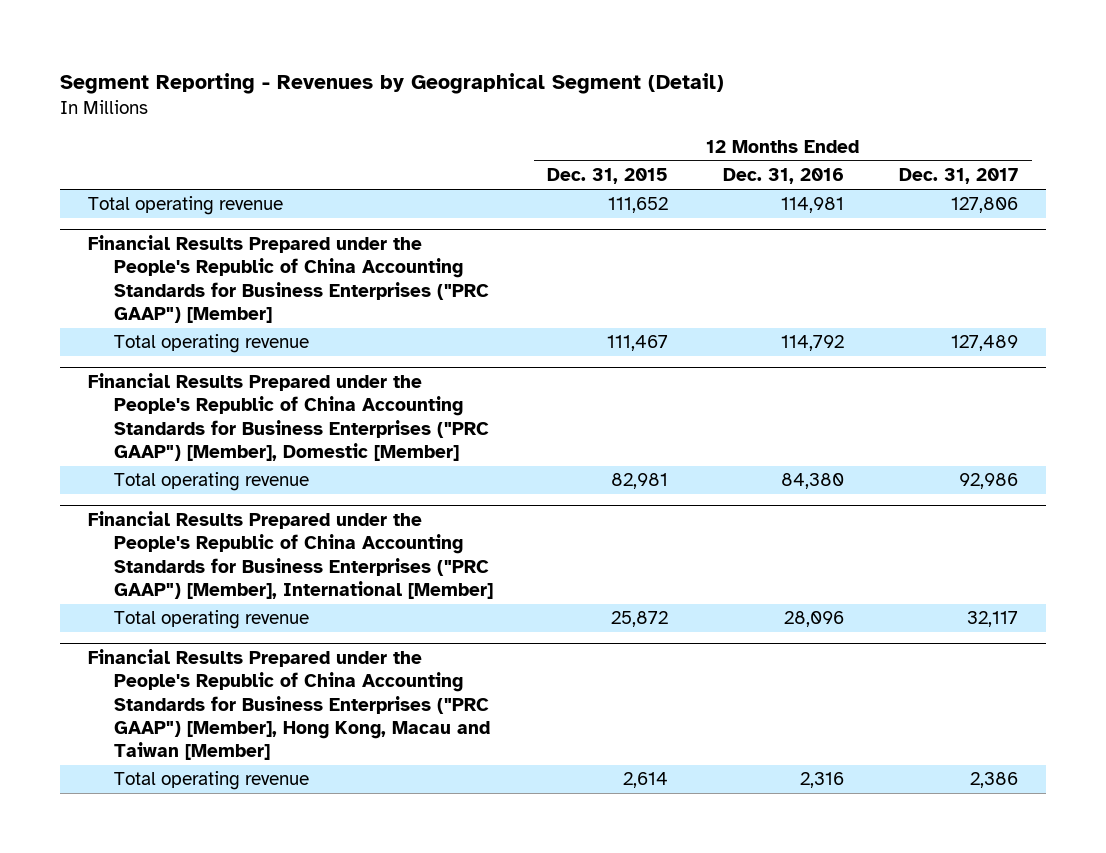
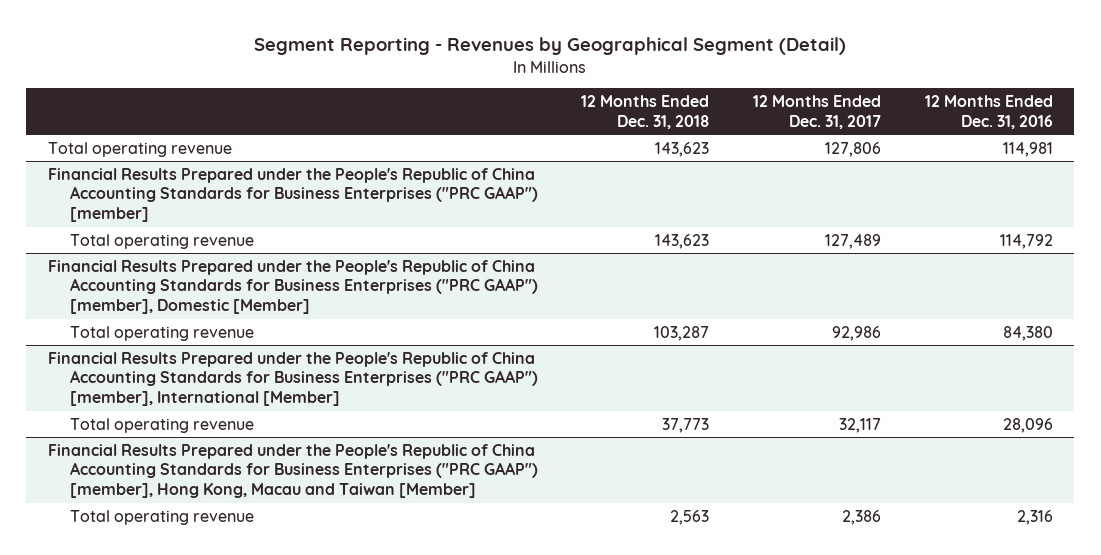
[547,168,669,185] Dec. 31, 2015 -> none
none -> [581,94,710,129] 12 Months Ended Dec. 31, 2018
[87,235,489,323] Financial Results Prepared under the People's Republic of China Accounting Standards for Business Enterprises ("PRC GAAP") [Member] -> [48,167,538,223] Financial Results Prepared under the People's Republic of China Accounting Standards for Business Enterprises ("PRC GAAP") [member]
[87,373,489,461] Financial Results Prepared under the People's Republic of China Accounting Standards for Business Enterprises ("PRC GAAP") [Member], Domestic [Member] -> [48,259,538,315] Financial Results Prepared under the People's Republic of China Accounting Standards for Business Enterprises ("PRC GAAP") [member], Domestic [Member]
[87,511,493,599] Financial Results Prepared under the People's Republic of China Accounting Standards for Business Enterprises ("PRC GAAP") [Member], International [Member] -> [48,351,538,407] Financial Results Prepared under the People's Republic of China Accounting Standards for Business Enterprises ("PRC GAAP") [member], International [Member]
[87,649,490,761] Financial Results Prepared under the People's Republic of China Accounting Standards for Business Enterprises ("PRC GAAP") [Member], Hong Kong, Macau and Taiwan [Member] -> [48,443,538,499] Financial Results Prepared under the People's Republic of China Accounting Standards for Business Enterprises ("PRC GAAP") [member], Hong Kong, Macau and Taiwan [Member]

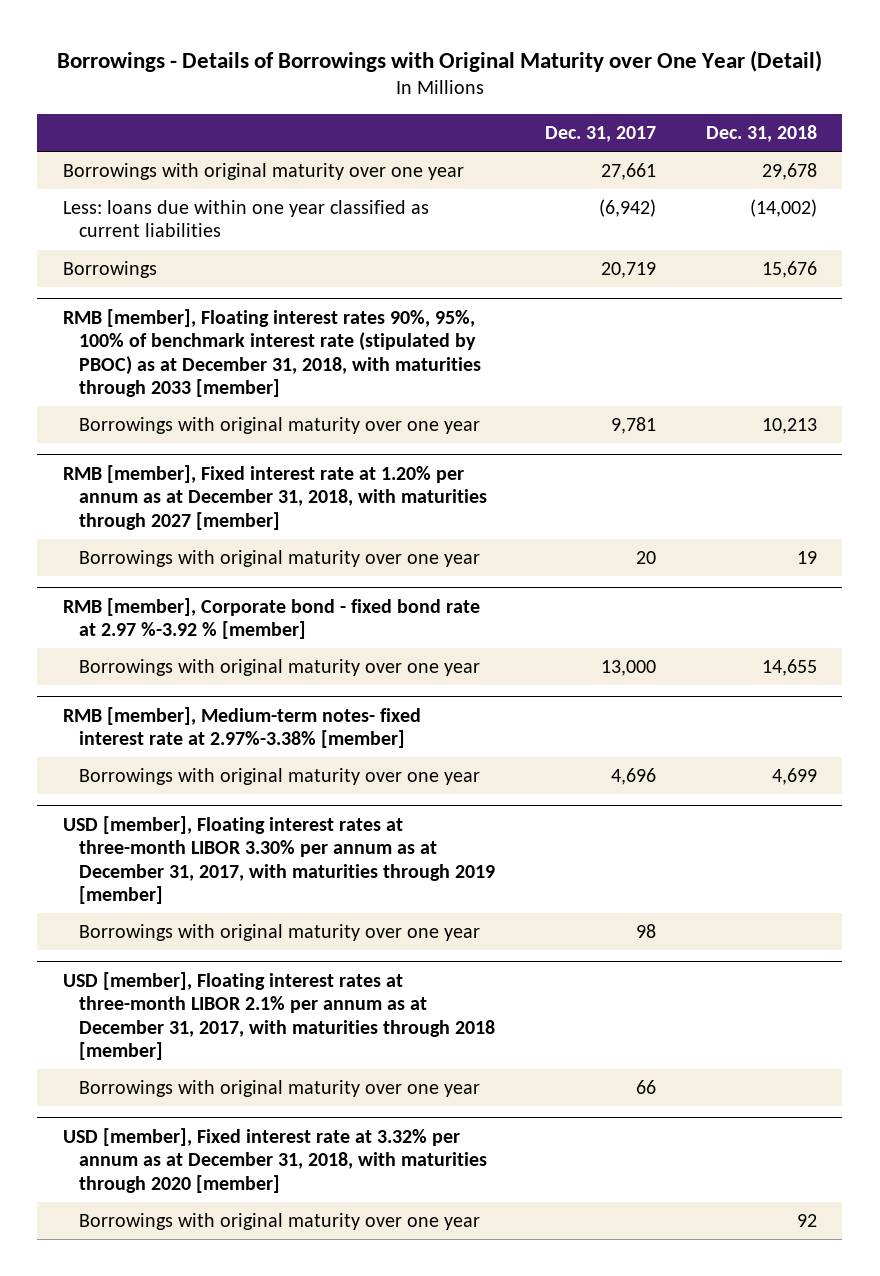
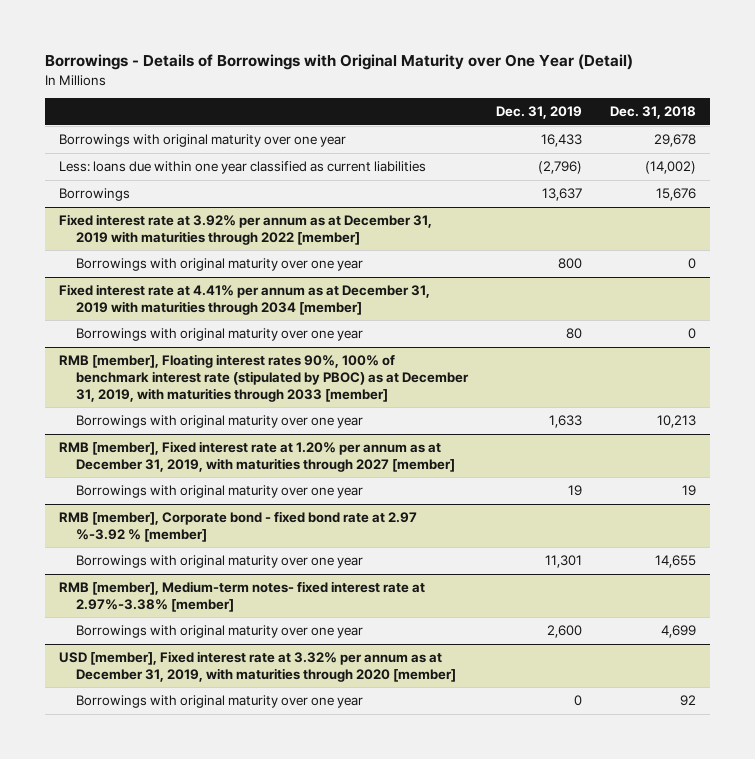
[544,126,656,143] Dec. 31, 2017 -> none
none -> [495,106,582,120] Dec. 31, 2019
none -> [59,214,433,245] Fixed interest rate at 3.92% per annum as at December 31, 2019 with maturities through 2022 [member]
none -> [75,258,363,272] Borrowings with original maturity over one year
none -> [59,284,431,315] Fixed interest rate at 4.41% per annum as at December 31, 2019 with maturities through 2034 [member]
none -> [75,328,363,342] Borrowings with original maturity over one year
[62,308,481,398] RMB [member], Floating interest rates 90%, 95%, 100% of benchmark interest rate (stipulated by PBOC) as at December 31, 2018, with maturities through 2033 [member] -> [59,354,469,402] RMB [member], Floating interest rates 90%, 100% of benchmark interest rate (stipulated by PBOC) as at December 31, 2019, with maturities through 2033 [member]
[62,464,487,530] RMB [member], Fixed interest rate at 1.20% per annum as at December 31, 2018, with maturities through 2027 [member] -> [59,441,455,472] RMB [member], Fixed interest rate at 1.20% per annum as at December 31, 2019, with maturities through 2027 [member]
[62,815,495,905] USD [member], Floating interest rates at three-month LIBOR 3.30% per annum as at December 31, 2017, with maturities through 2019 [member] -> none
[78,924,480,942] Borrowings with original maturity over one year -> none
[62,971,495,1061] USD [member], Floating interest rates at three-month LIBOR 2.1% per annum as at December 31, 2017, with maturities through 2018 [member] -> none
[78,1080,480,1098] Borrowings with original maturity over one year -> none
[62,1127,487,1193] USD [member], Fixed interest rate at 3.32% per annum as at December 31, 2018, with maturities through 2020 [member] -> [59,651,456,682] USD [member], Fixed interest rate at 3.32% per annum as at December 31, 2019, with maturities through 2020 [member]

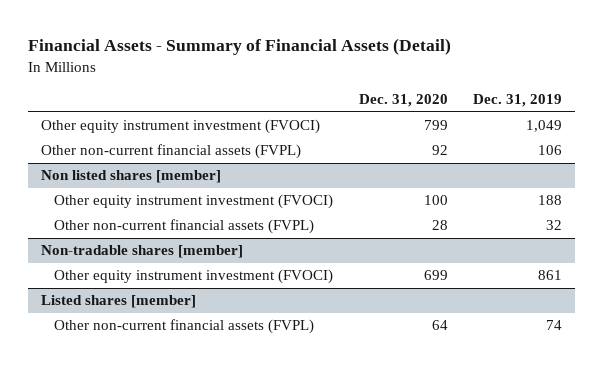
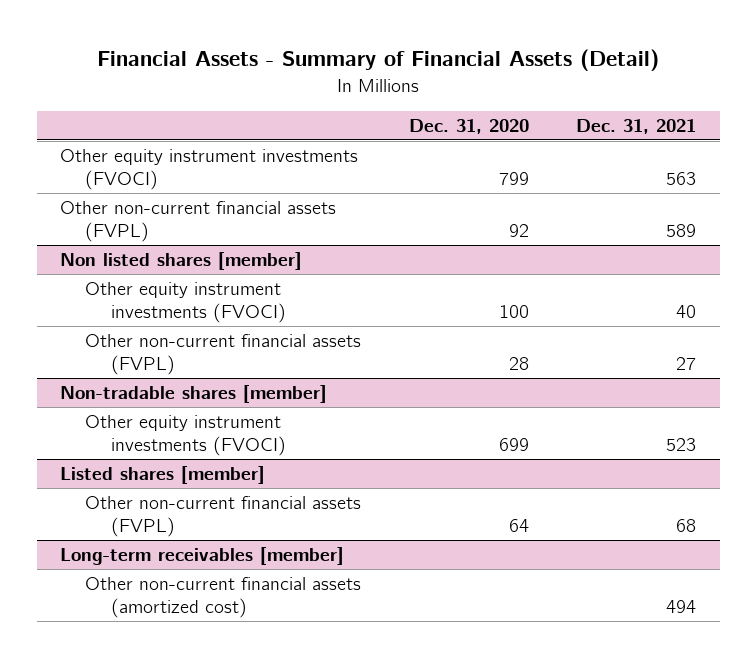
[473,94,563,108] Dec. 31, 2019 -> none
none -> [575,118,696,134] Dec. 31, 2021
[40,119,320,135] Other equity instrument investment (FVOCI) -> [60,148,359,190] Other equity instrument investments (FVOCI)
[54,194,334,210] Other equity instrument investment (FVOCI) -> [85,281,286,323] Other equity instrument investments (FVOCI)
[54,269,334,285] Other equity instrument investment (FVOCI) -> [85,414,286,456] Other equity instrument investments (FVOCI)
none -> [60,546,345,565] Long-term receivables [member]
none -> [85,576,362,618] Other non-current financial assets (amortized cost)

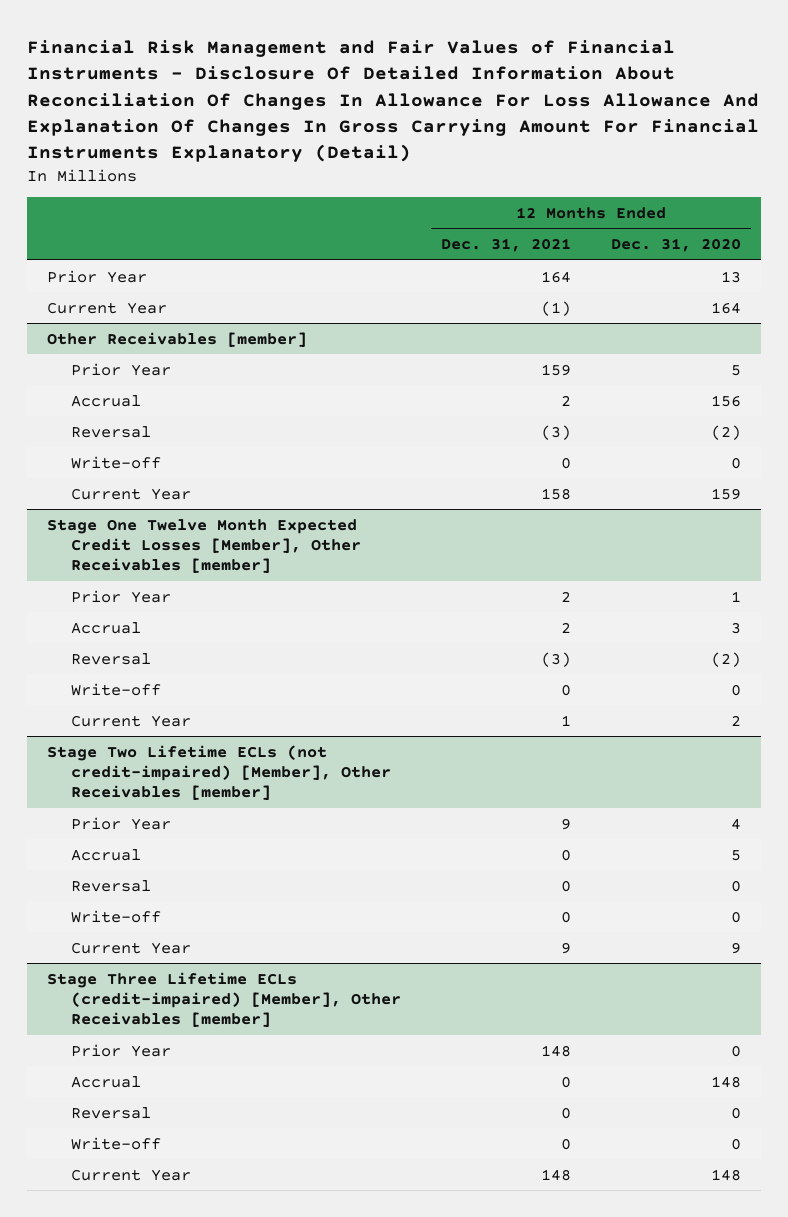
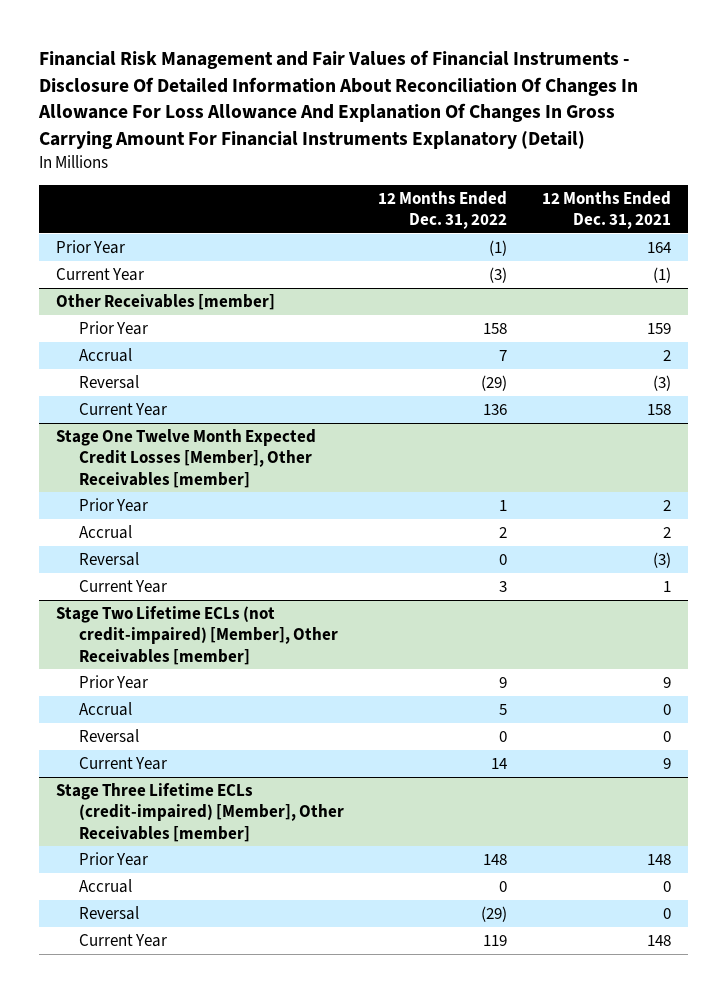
[611,238,742,253] Dec. 31, 2020 -> none
none -> [378,190,508,230] 12 Months Ended Dec. 31, 2022
[71,455,162,469] Write-off -> none
[71,682,162,696] Write-off -> none
[71,909,162,923] Write-off -> none
[71,1136,162,1150] Write-off -> none

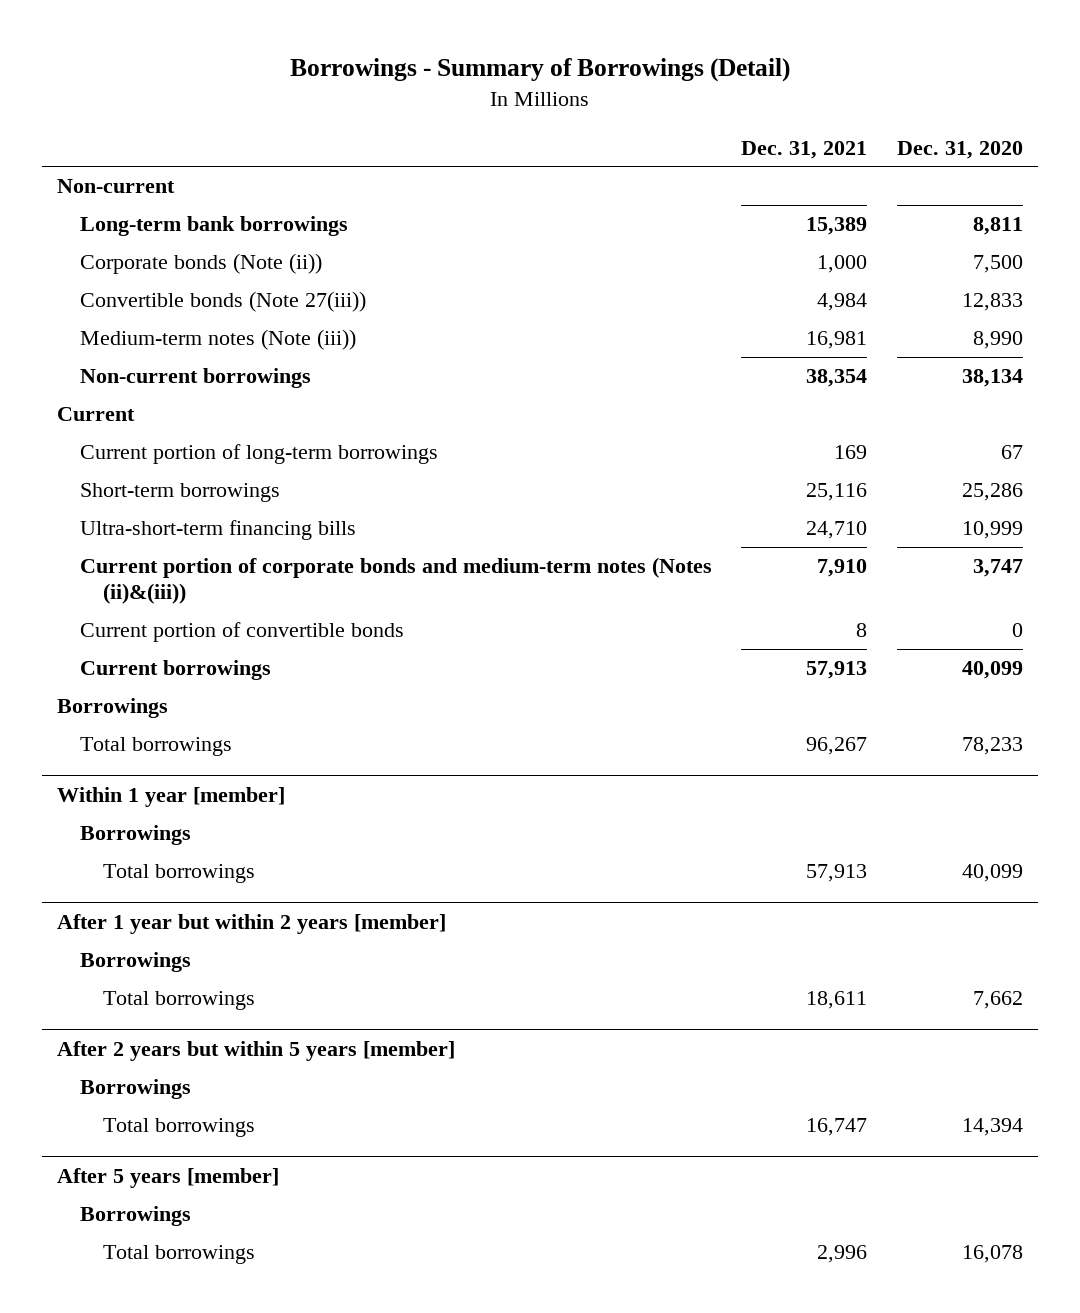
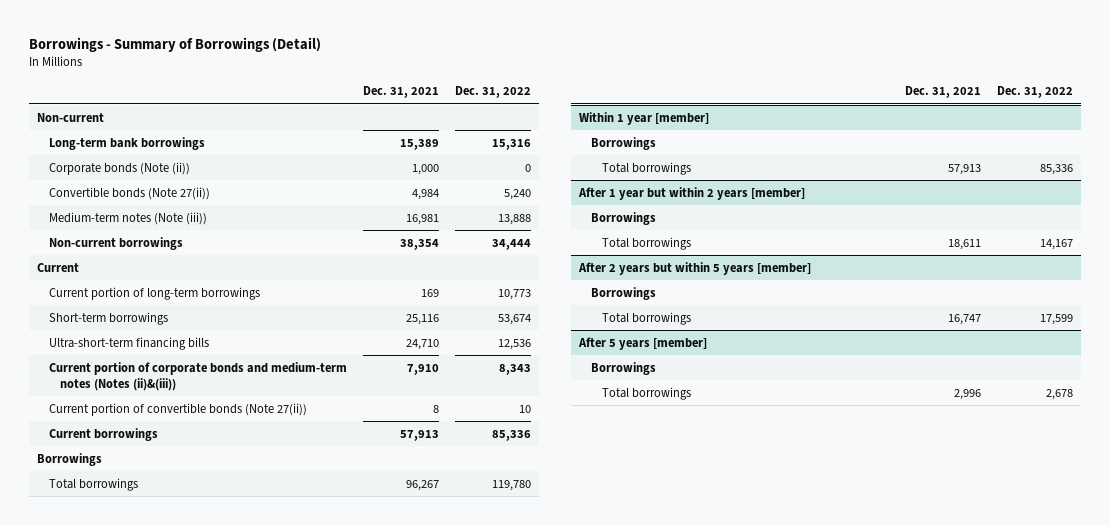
[897,140,1024,159] Dec. 31, 2020 -> none
none -> [455,86,532,99] Dec. 31, 2022
[79,291,366,313] Convertible bonds (Note 27(iii)) -> [48,186,210,200] Convertible bonds (Note 27(ii))
[79,622,404,643] Current portion of convertible bonds -> [48,402,307,416] Current portion of convertible bonds (Note 27(ii))

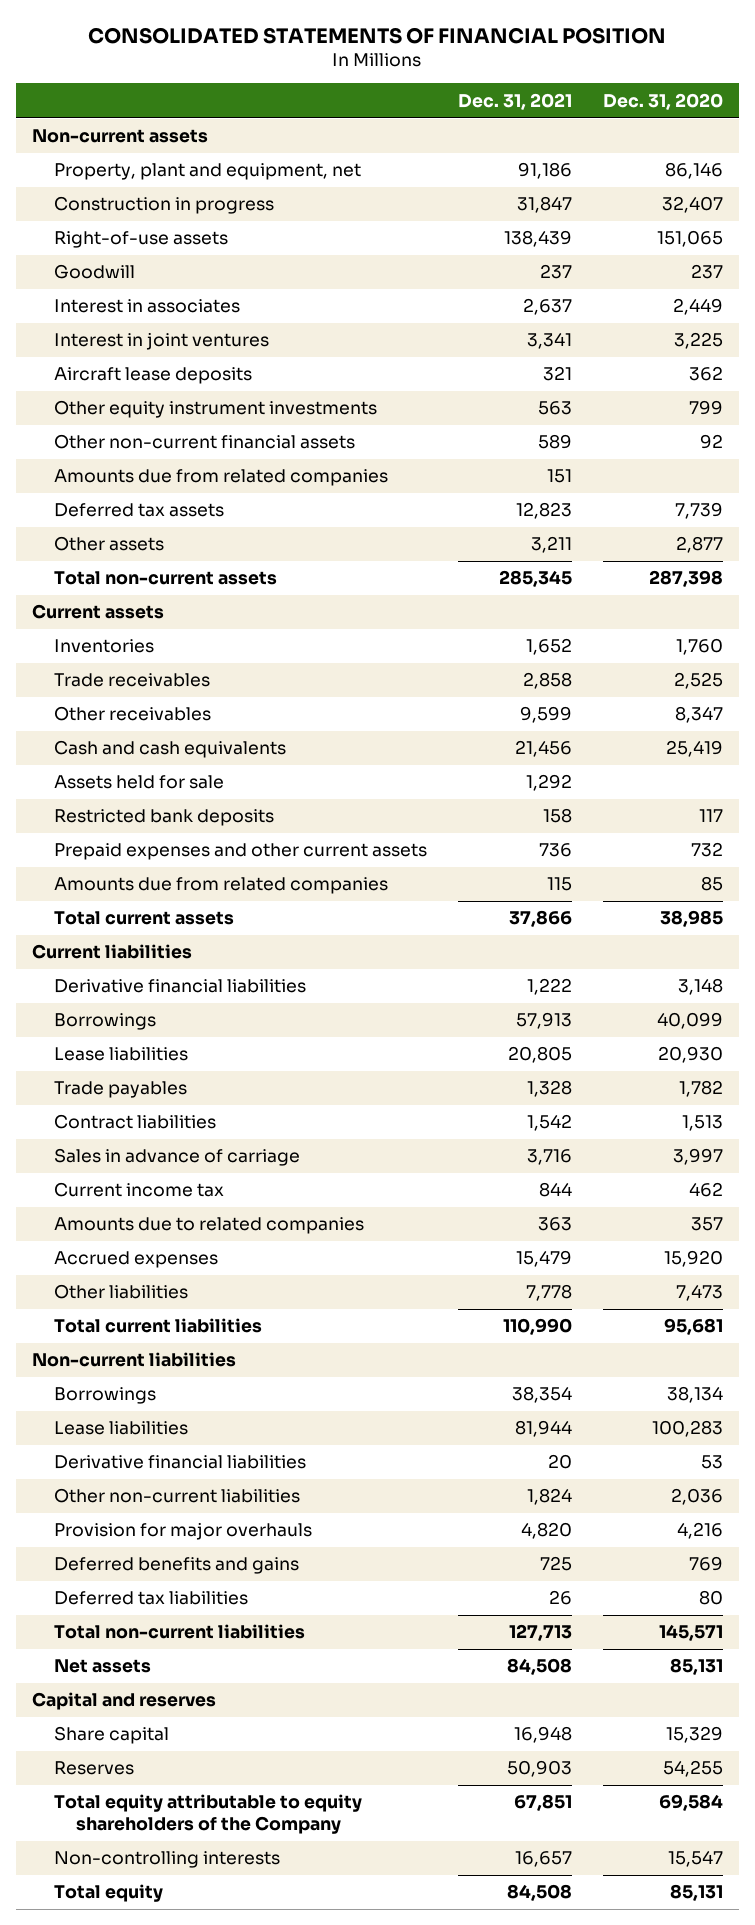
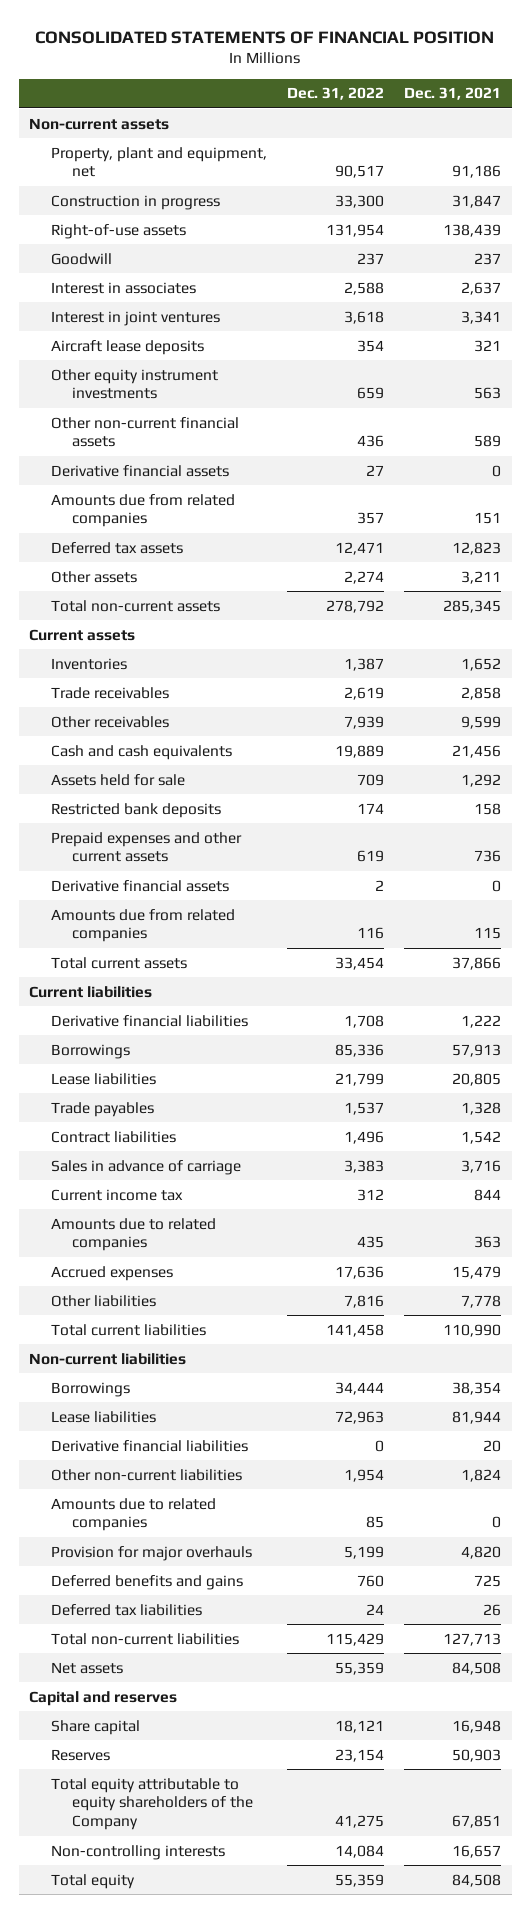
[603,92,724,110] Dec. 31, 2020 -> none
none -> [286,87,384,101] Dec. 31, 2022
none -> [50,464,229,477] Derivative financial assets
none -> [50,879,229,892] Derivative financial assets
none -> [50,1497,216,1532] Amounts due to related companies

